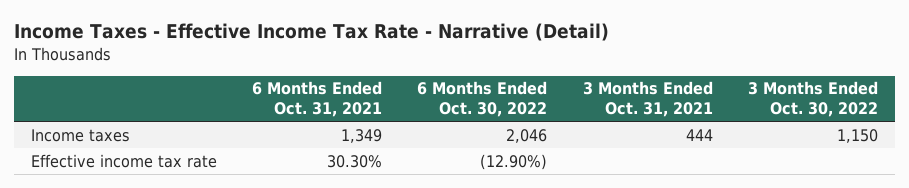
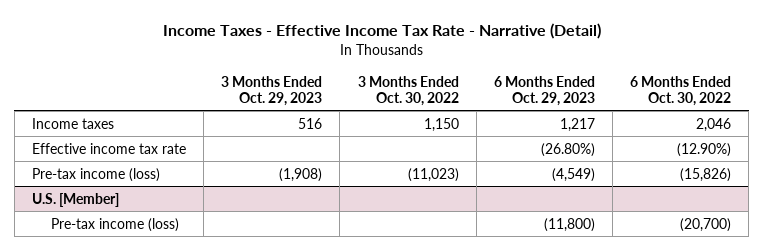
[252,81,383,118] 6 Months Ended Oct. 31, 2021 -> none
[582,81,713,118] 3 Months Ended Oct. 31, 2021 -> none
none -> [221,75,323,106] 3 Months Ended Oct. 29, 2023
none -> [493,75,595,106] 6 Months Ended Oct. 29, 2023
none -> [32,167,161,182] Pre-tax income (loss)
none -> [32,192,120,207] U.S. [Member]
none -> [50,217,179,232] Pre-tax income (loss)

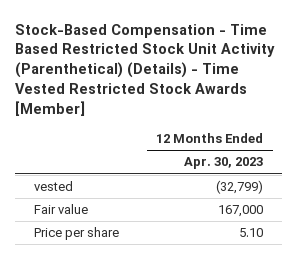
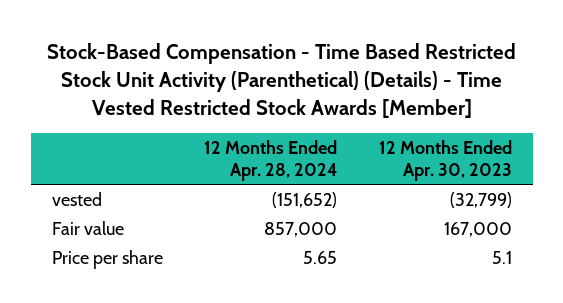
none -> [204,139,338,181] 12 Months Ended Apr. 28, 2024
[239,228,264,238] 5.10 -> [491,250,512,264] 5.1

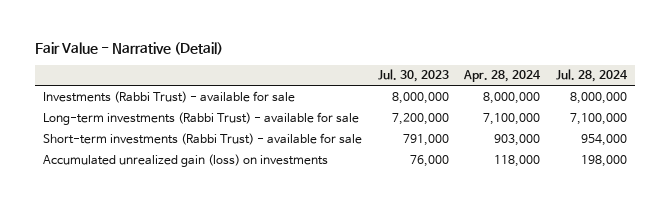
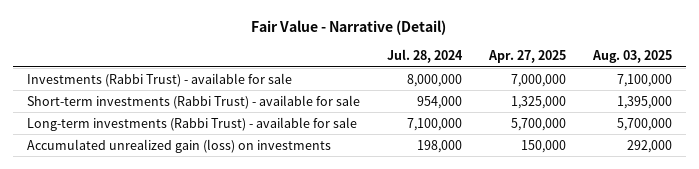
[377,69,449,83] Jul. 30, 2023 -> none
[463,70,542,83] Apr. 28, 2024 -> none
none -> [488,50,567,64] Apr. 27, 2025
none -> [592,50,673,64] Aug. 03, 2025
[42,111,359,125] Long-term investments (Rabbi Trust) - available for sale -> [26,116,357,131] Long-term investments (Rabbi Trust) - available for sale

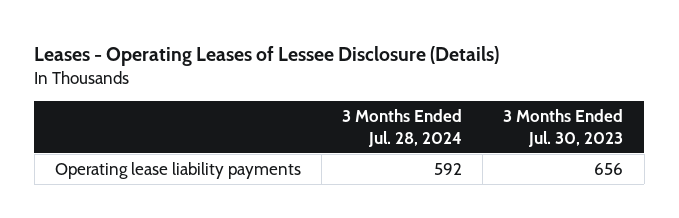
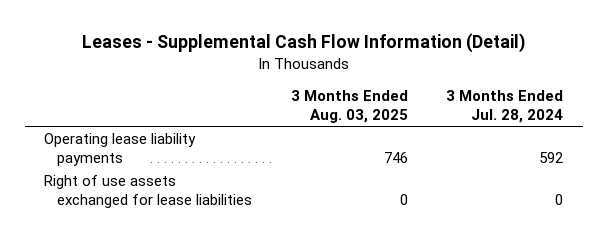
[34,45,500,66] Leases - Operating Leases of Lessee Disclosure (Details) -> [81,33,525,54] Leases - Supplemental Cash Flow Information (Detail)
[503,108,624,147] 3 Months Ended Jul. 30, 2023 -> none
none -> [290,90,408,124] 3 Months Ended Aug. 03, 2025
none -> [44,174,253,208] Right of use assets exchanged for lease liabilities

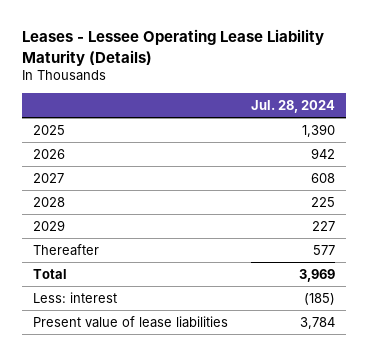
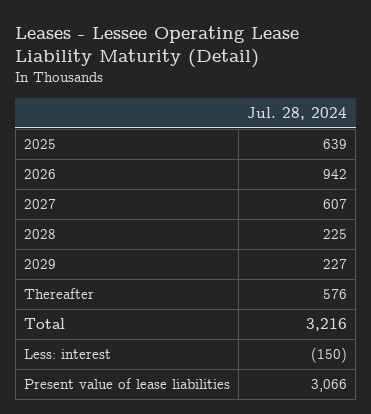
[22,29,325,66] Leases - Lessee Operating Lease Liability Maturity (Details) -> [15,25,300,69] Leases - Lessee Operating Lease Liability Maturity (Detail)
[301,123,335,137] 1,390 -> [323,139,348,150] 639
[310,172,335,183] 608 -> [323,199,348,210] 607
[312,244,335,255] 577 -> [323,289,348,300] 576
[298,268,335,282] 3,969 -> [306,318,348,332] 3,216
[303,292,335,305] (185) -> [311,347,348,364] (150)
[299,316,335,329] 3,784 -> [311,379,348,393] 3,066

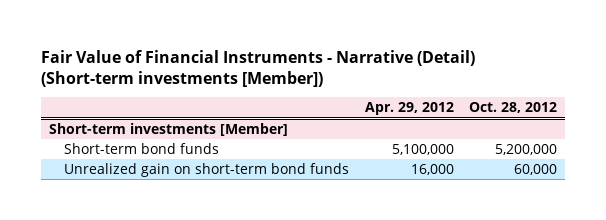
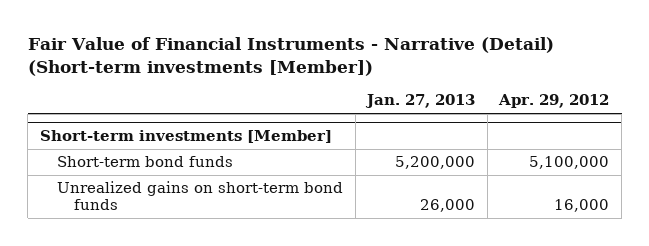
[469,102,558,114] Oct. 28, 2012 -> none
none -> [365,94,476,109] Jan. 27, 2013
[63,162,349,177] Unrealized gain on short-term bond funds -> [57,181,344,211] Unrealized gains on short-term bond funds

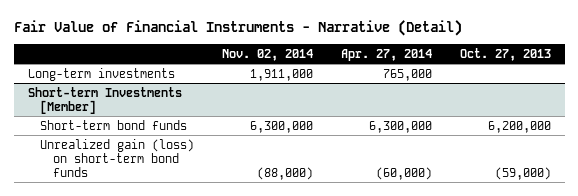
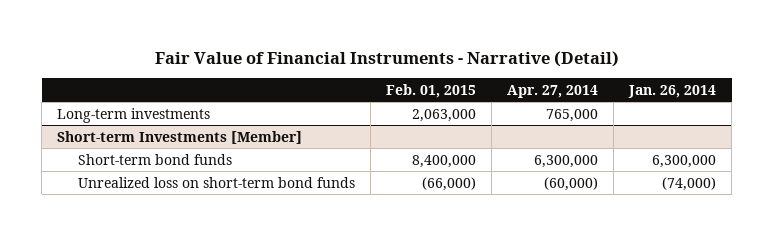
[222,49,314,62] Nov. 02, 2014 -> none
[459,48,551,62] Oct. 27, 2013 -> none
none -> [385,83,476,98] Feb. 01, 2015
none -> [628,84,717,98] Jan. 26, 2014
[40,138,195,177] Unrealized gain (loss) on short-term bond funds -> [77,176,355,188] Unrealized loss on short-term bond funds

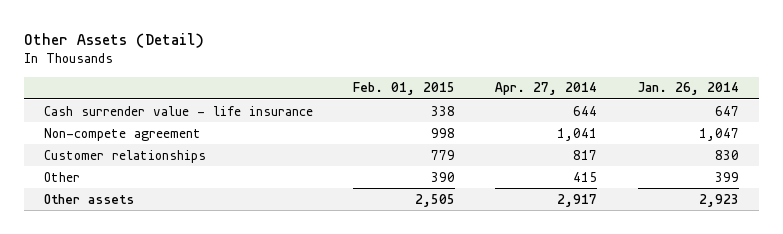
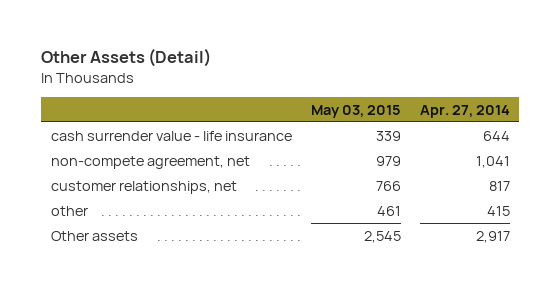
[353,82,456,96] Feb. 01, 2015 -> none
[637,82,739,96] Jan. 26, 2014 -> none
none -> [310,104,401,118] May 03, 2015
[43,105,313,116] Cash surrender value - life insurance -> [50,130,292,141] cash surrender value - life insurance
[43,127,201,141] Non-compete agreement -> [50,155,250,169] non-compete agreement, net
[43,149,206,163] Customer relationships -> [50,180,237,194] customer relationships, net
[43,171,80,182] Other -> [50,205,88,216] other

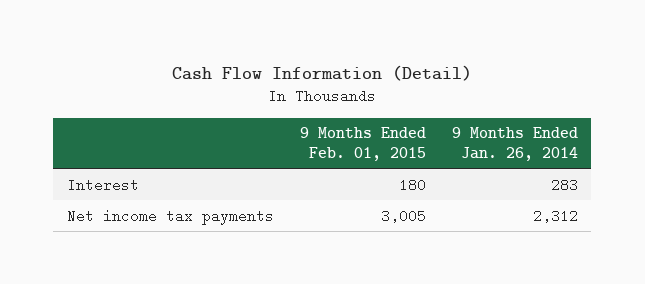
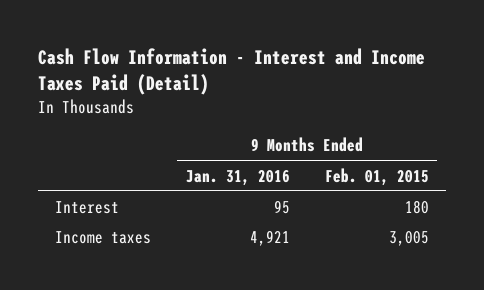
[172,64,473,81] Cash Flow Information (Detail) -> [37,47,425,96] Cash Flow Information - Interest and Income Taxes Paid (Detail)
[452,127,579,161] 9 Months Ended Jan. 26, 2014 -> none
none -> [185,169,290,186] Jan. 31, 2016
[66,208,274,225] Net income tax payments -> [55,231,152,245] Income taxes

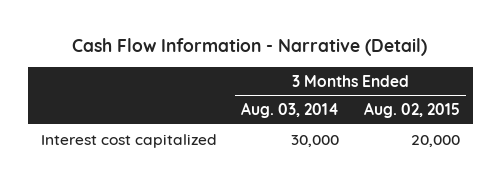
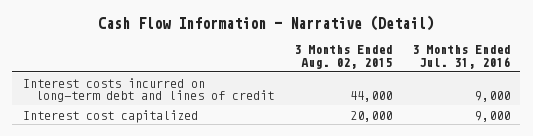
[241,102,340,119] Aug. 03, 2014 -> none
none -> [412,45,511,70] 3 Months Ended Jul. 31, 2016
none -> [22,77,274,103] Interest costs incurred on long-term debt and lines of credit

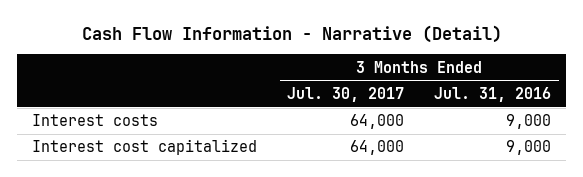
[293,45,392,70] 3 Months Ended Aug. 02, 2015 -> none
none -> [287,86,405,102] Jul. 30, 2017
[22,77,274,103] Interest costs incurred on long-term debt and lines of credit -> [32,114,159,127] Interest costs

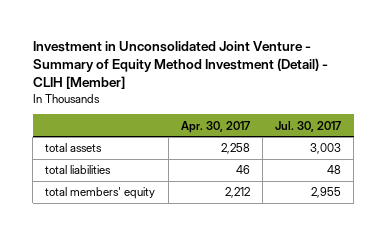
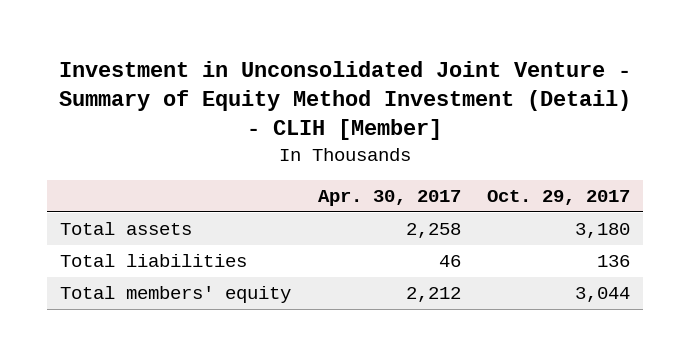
[274,120,341,132] Jul. 30, 2017 -> none
none -> [487,190,631,206] Oct. 29, 2017
[45,143,103,153] total assets -> [60,222,193,236] Total assets
[45,165,112,175] total liabilities -> [60,254,248,268] Total liabilities
[45,187,156,200] total members' equity -> [60,286,292,304] Total members' equity

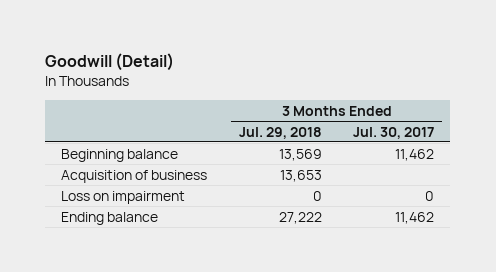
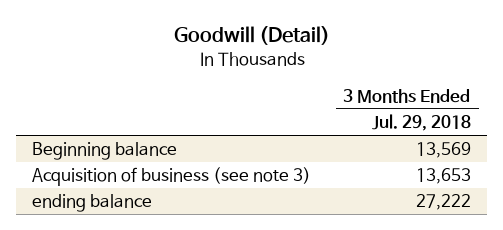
[353,126,435,139] Jul. 30, 2017 -> none
[61,190,186,204] Loss on impairment -> none
[61,169,208,183] Acquisition of business -> [32,167,312,187] Acquisition of business (see note 3)
[61,211,159,225] Ending balance -> [32,194,153,213] ending balance

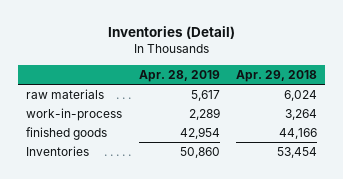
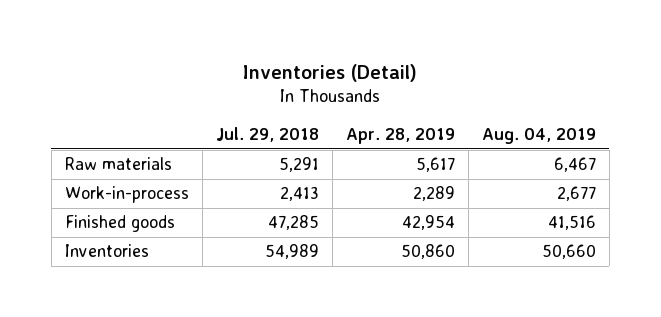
[235,69,317,82] Apr. 29, 2018 -> none
none -> [215,127,319,143] Jul. 29, 2018
none -> [481,128,596,145] Aug. 04, 2019
[26,89,105,100] raw materials -> [64,157,172,171] Raw materials
[26,108,123,122] work-in-process -> [64,186,189,204] Work-in-process
[26,127,108,141] finished goods -> [64,215,175,233] Finished goods

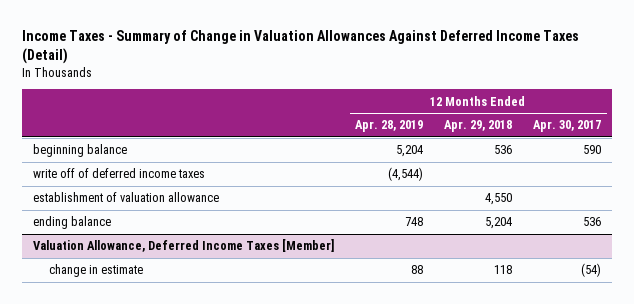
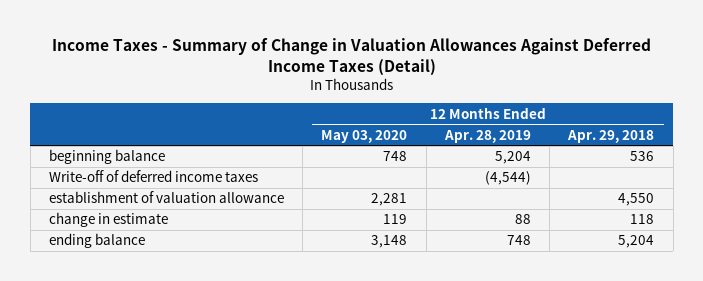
[533,120,602,133] Apr. 30, 2017 -> none
none -> [321,129,408,143] May 03, 2020
[32,168,205,179] write off of deferred income taxes -> [49,170,259,183] Write-off of deferred income taxes
[32,239,334,253] Valuation Allowance, Deferred Income Taxes [Member] -> none
[32,216,111,230] ending balance -> [49,233,146,249] ending balance

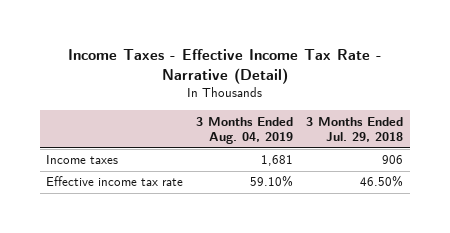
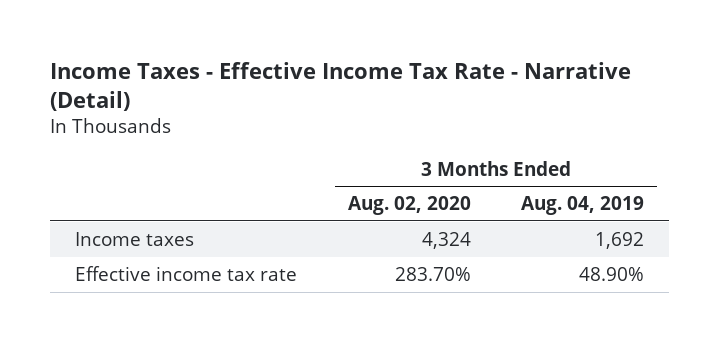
[306,116,404,143] 3 Months Ended Jul. 29, 2018 -> none
none -> [347,196,471,216] Aug. 02, 2020
[261,155,294,167] 1,681 -> [595,231,645,249] 1,692
[250,175,294,188] 59.10% -> [579,266,645,281] 48.90%

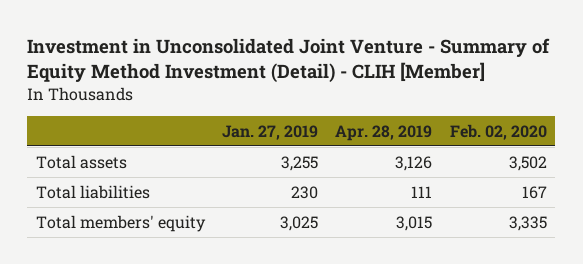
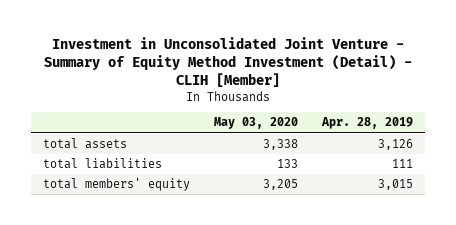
[222,124,319,140] Jan. 27, 2019 -> none
[449,123,547,140] Feb. 02, 2020 -> none
none -> [214,117,299,130] May 03, 2020
[35,154,127,169] Total assets -> [43,138,128,150] total assets
[35,184,150,199] Total liabilities -> [43,158,163,170] total liabilities
[35,214,206,232] Total members' equity -> [43,178,191,192] total members' equity

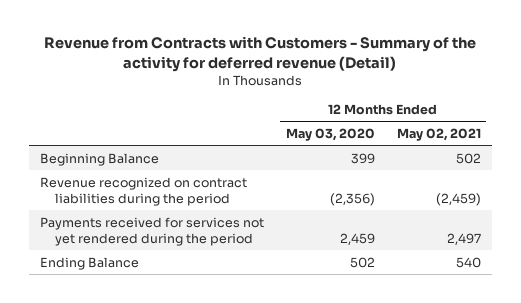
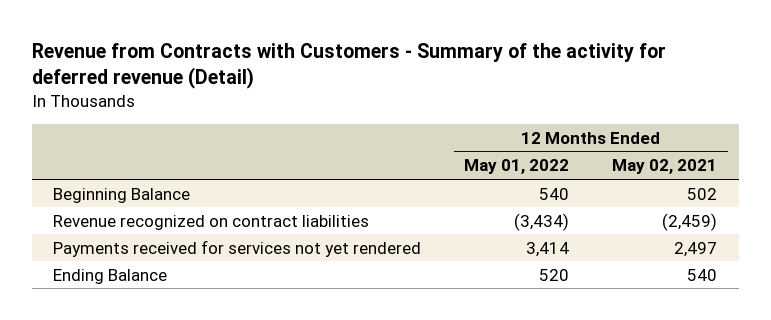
[285,128,375,142] May 03, 2020 -> none
none -> [464,159,570,175] May 01, 2022
[39,176,247,206] Revenue recognized on contract liabilities during the period -> [53,214,370,230] Revenue recognized on contract liabilities
[39,216,264,246] Payments received for services not yet rendered during the period -> [53,239,422,257] Payments received for services not yet rendered

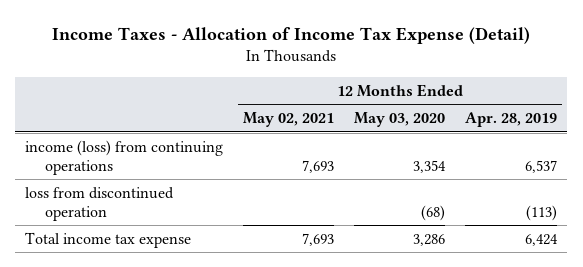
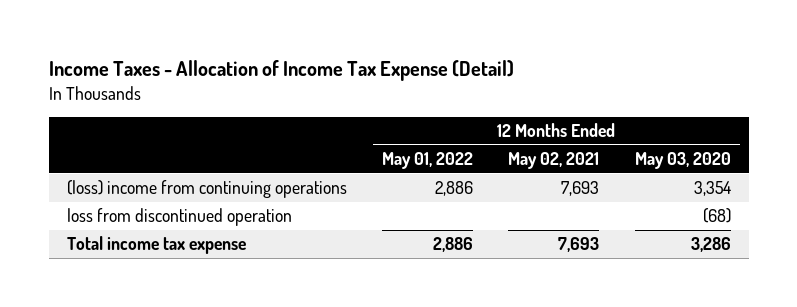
[465,112,558,128] Apr. 28, 2019 -> none
none -> [381,152,473,170] May 01, 2022
[25,139,224,175] income (loss) from continuing operations -> [66,180,347,199] (loss) income from continuing operations

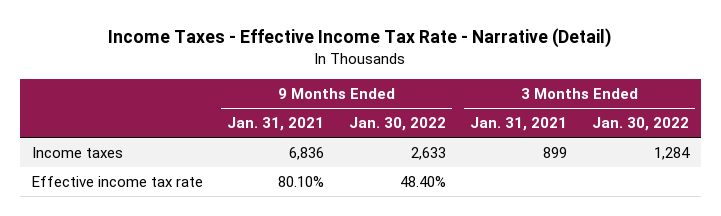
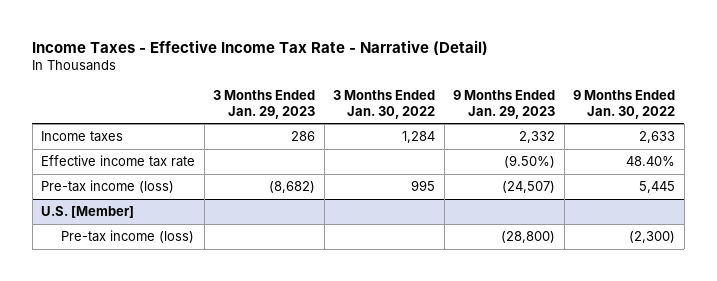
[227,117,325,132] Jan. 31, 2021 -> none
[470,117,568,132] Jan. 31, 2021 -> none
none -> [213,90,316,119] 3 Months Ended Jan. 29, 2023
none -> [453,90,556,119] 9 Months Ended Jan. 29, 2023
none -> [41,180,175,194] Pre-tax income (loss)
none -> [41,206,135,219] U.S. [Member]
none -> [61,230,195,244] Pre-tax income (loss)

